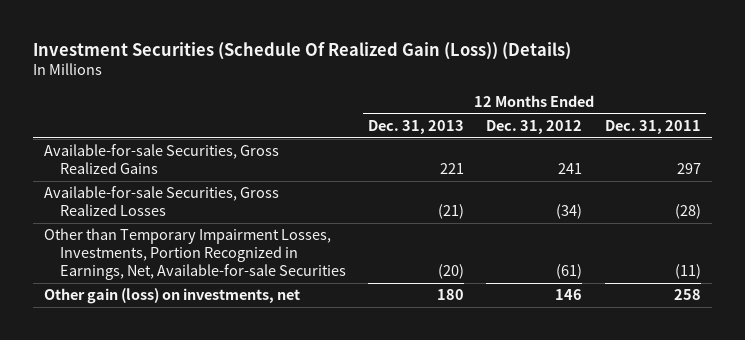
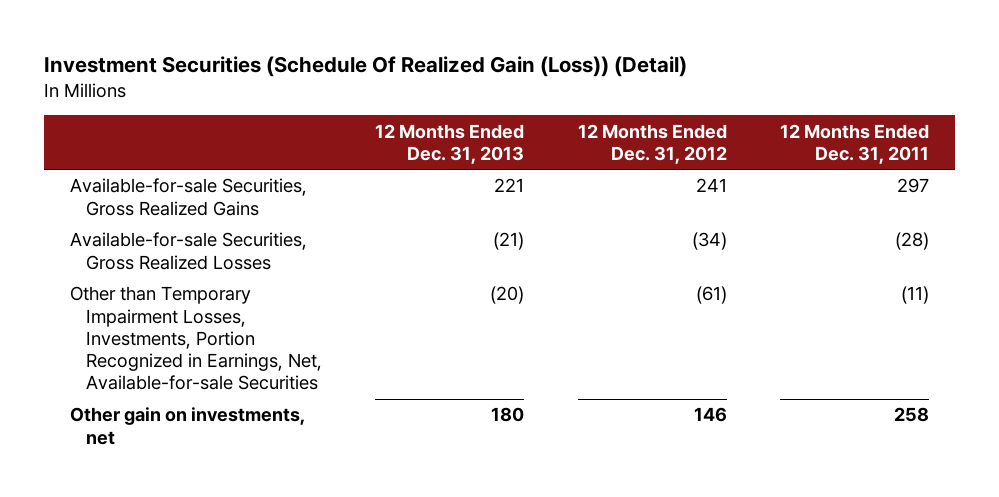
[33,41,572,60] Investment Securities (Schedule Of Realized Gain (Loss)) (Details) -> [43,56,687,78] Investment Securities (Schedule Of Realized Gain (Loss)) (Detail)
[44,288,301,305] Other gain (loss) on investments, net -> [70,407,306,445] Other gain on investments, net

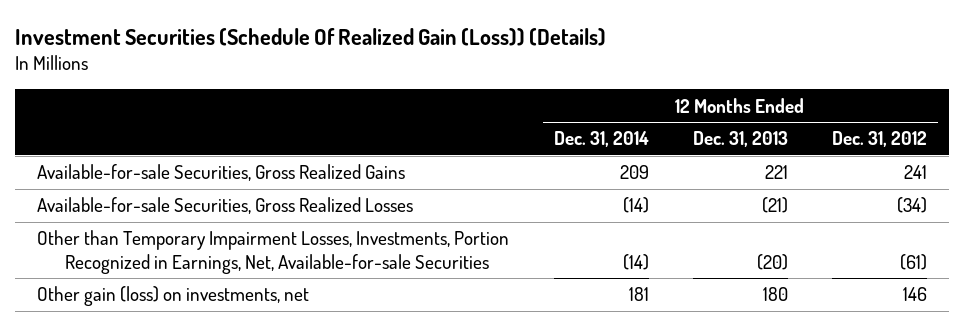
[43,56,687,78] Investment Securities (Schedule Of Realized Gain (Loss)) (Detail) -> [15,27,607,46] Investment Securities (Schedule Of Realized Gain (Loss)) (Details)
[779,123,929,164] 12 Months Ended Dec. 31, 2011 -> none
none -> [553,131,649,148] Dec. 31, 2014
[70,407,306,445] Other gain on investments, net -> [37,286,310,307] Other gain (loss) on investments, net

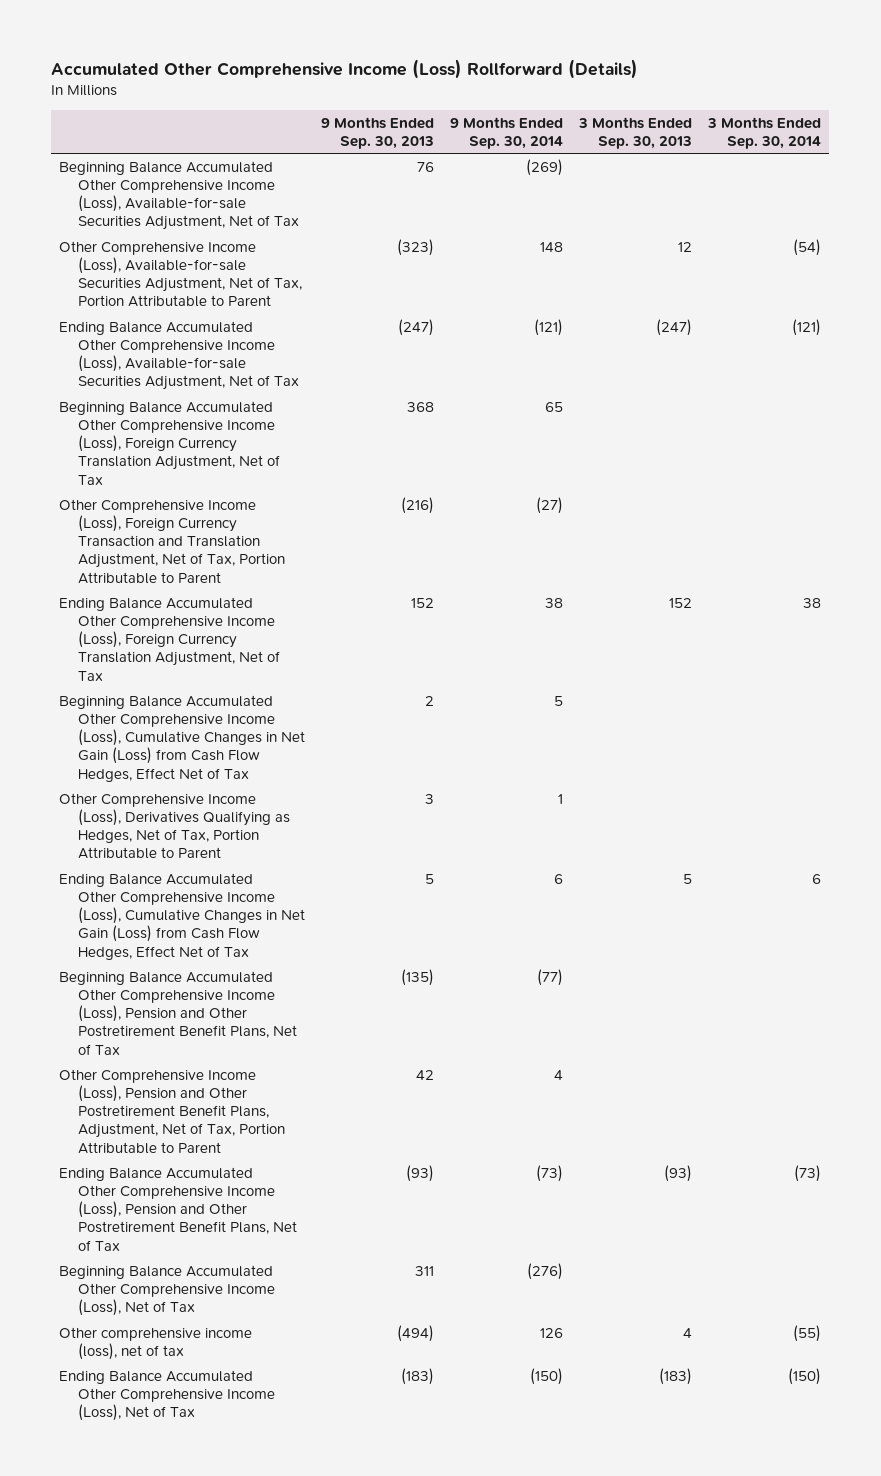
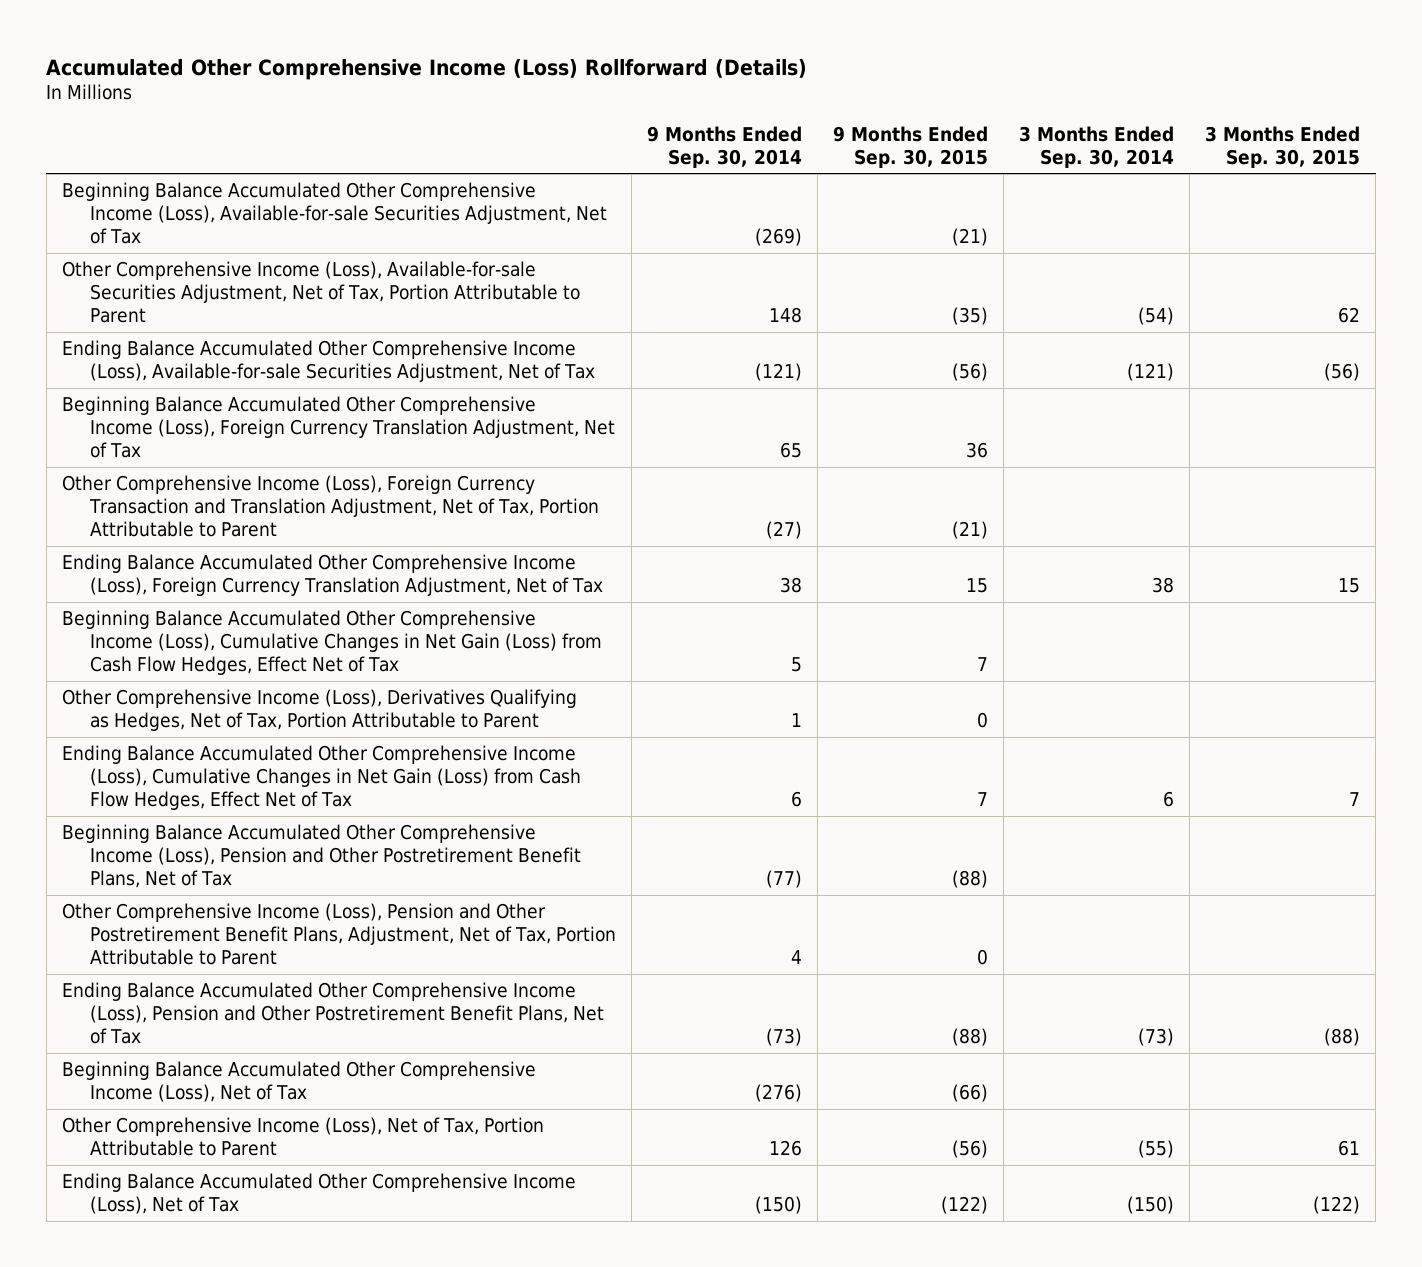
[321,116,435,150] 9 Months Ended Sep. 30, 2013 -> none
[578,116,693,150] 3 Months Ended Sep. 30, 2013 -> none
none -> [833,125,989,168] 9 Months Ended Sep. 30, 2015
none -> [1205,125,1361,168] 3 Months Ended Sep. 30, 2015
[59,1326,253,1360] Other comprehensive income (loss), net of tax -> [61,1116,544,1157] Other Comprehensive Income (Loss), Net of Tax, Portion Attributable to Parent

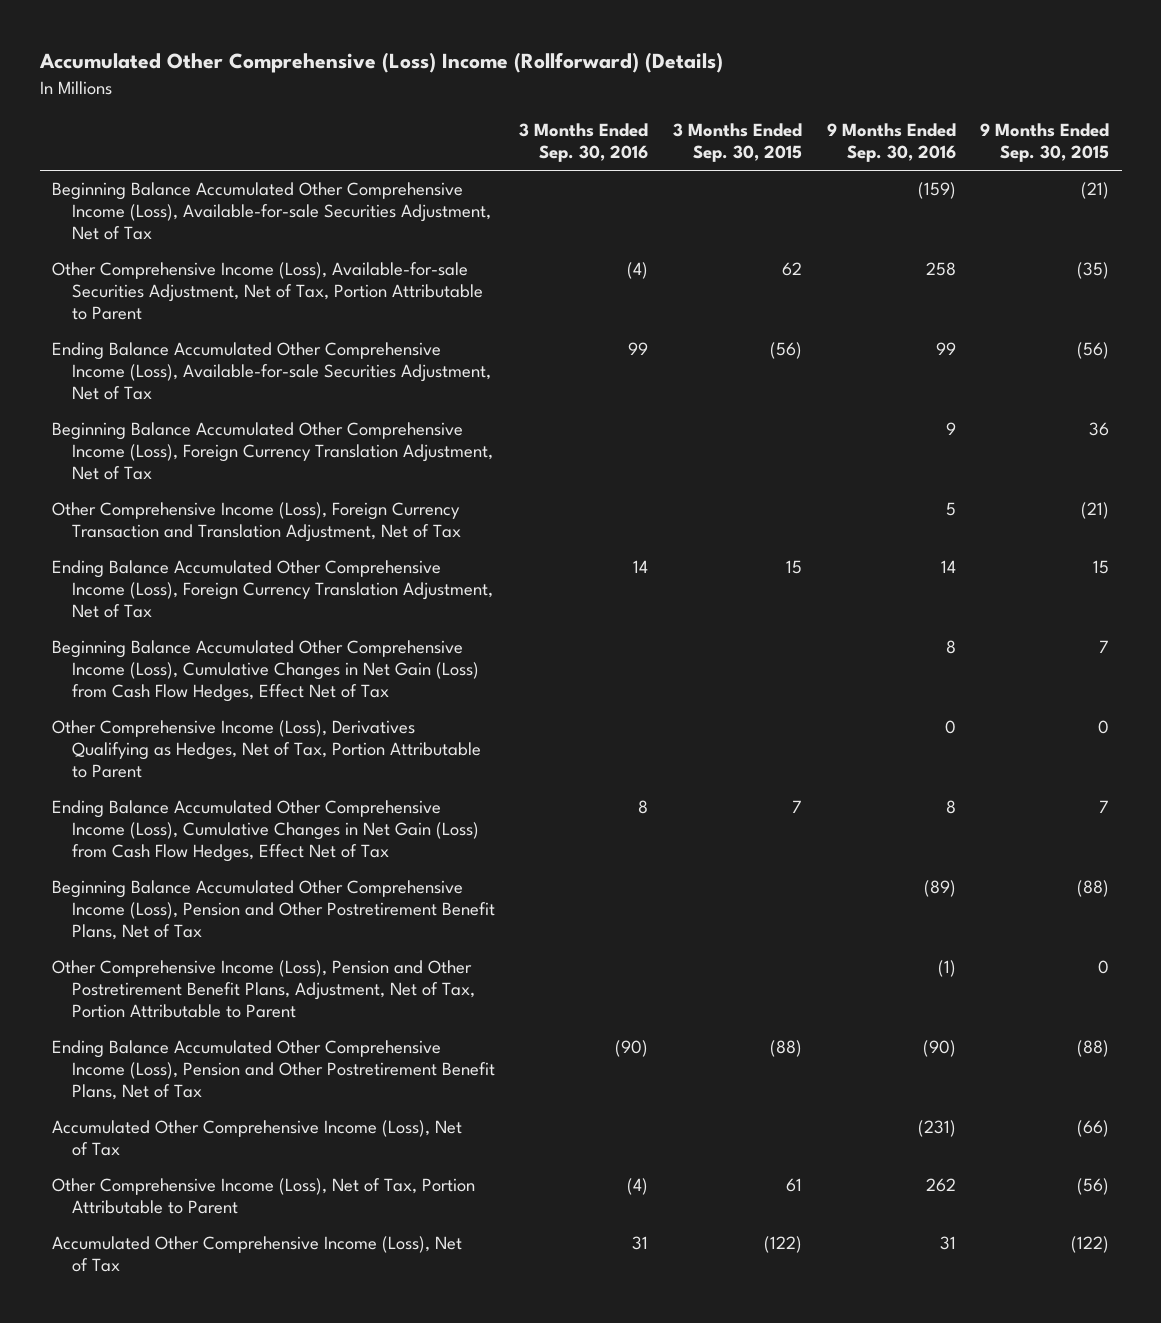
[46,58,808,80] Accumulated Other Comprehensive Income (Loss) Rollforward (Details) -> [38,52,723,74] Accumulated Other Comprehensive (Loss) Income (Rollforward) (Details)
[647,125,803,168] 9 Months Ended Sep. 30, 2014 -> none
[1019,125,1175,168] 3 Months Ended Sep. 30, 2014 -> none
none -> [519,123,649,163] 3 Months Ended Sep. 30, 2016
none -> [826,123,956,163] 9 Months Ended Sep. 30, 2016
[61,474,600,538] Other Comprehensive Income (Loss), Foreign Currency Transaction and Translation Adjustment, Net of Tax, Portion Attributable to Parent -> [51,502,461,542] Other Comprehensive Income (Loss), Foreign Currency Transaction and Translation Adjustment, Net of Tax
[61,1060,536,1103] Beginning Balance Accumulated Other Comprehensive Income (Loss), Net of Tax -> [51,1120,462,1156] Accumulated Other Comprehensive Income (Loss), Net of Tax
[61,1172,576,1215] Ending Balance Accumulated Other Comprehensive Income (Loss), Net of Tax -> [51,1236,462,1272] Accumulated Other Comprehensive Income (Loss), Net of Tax

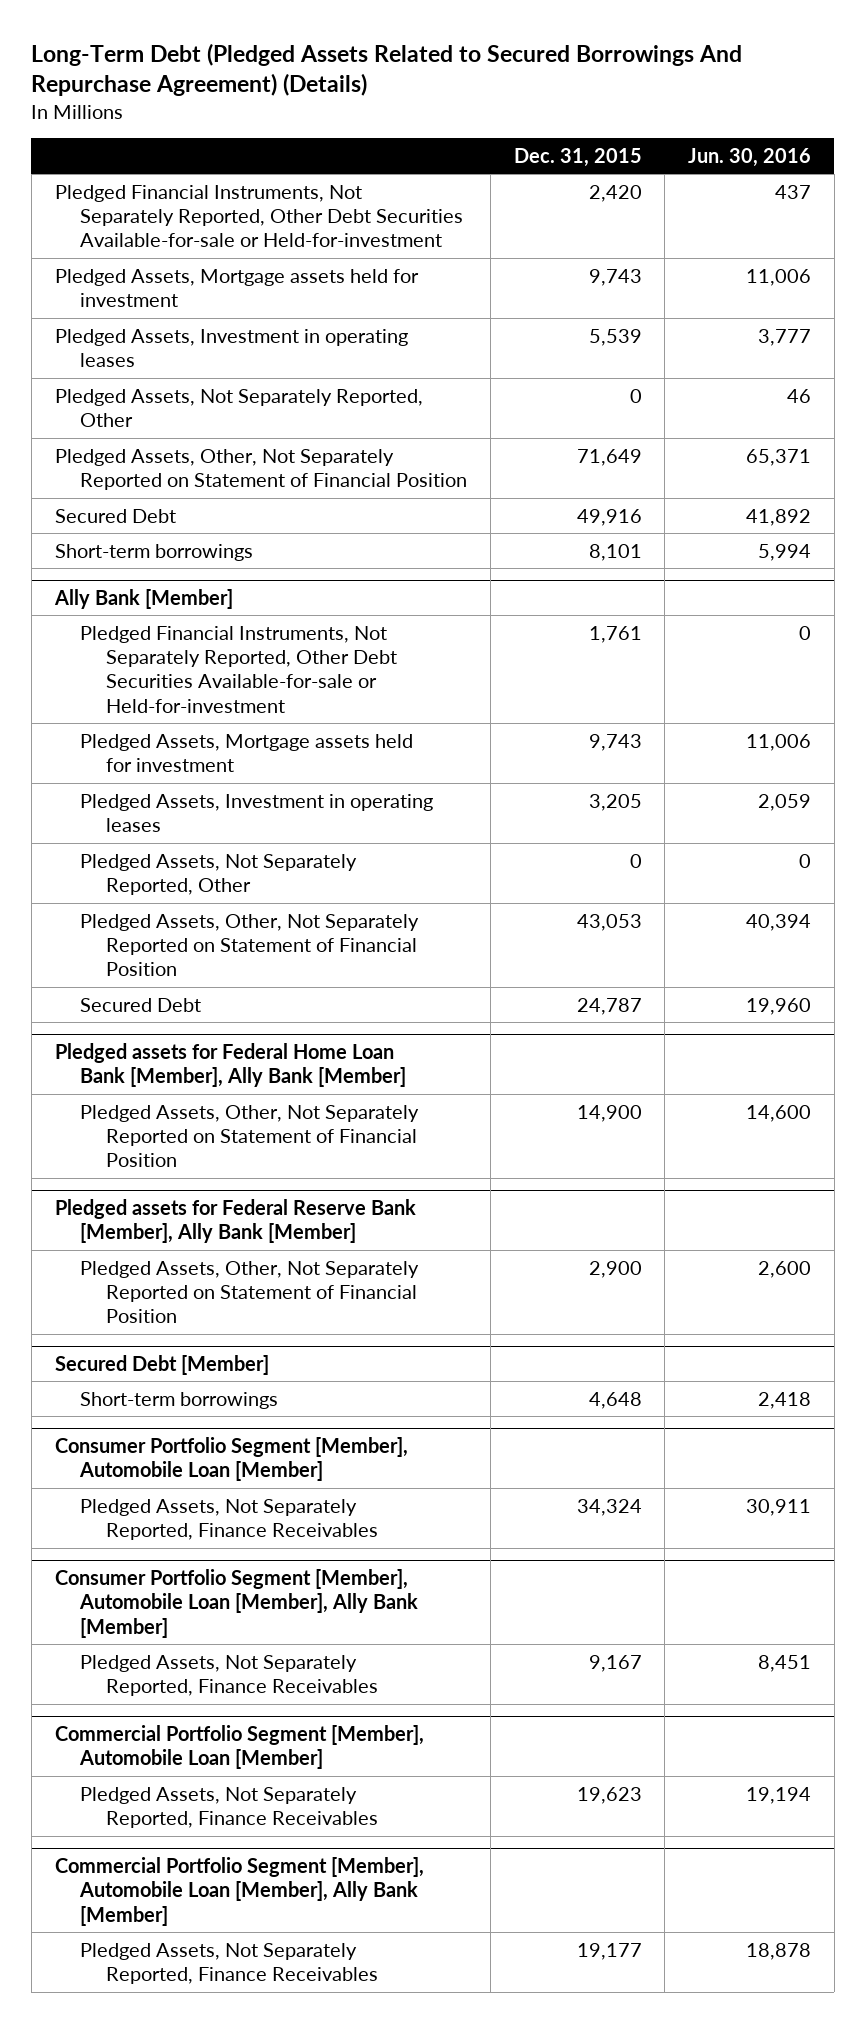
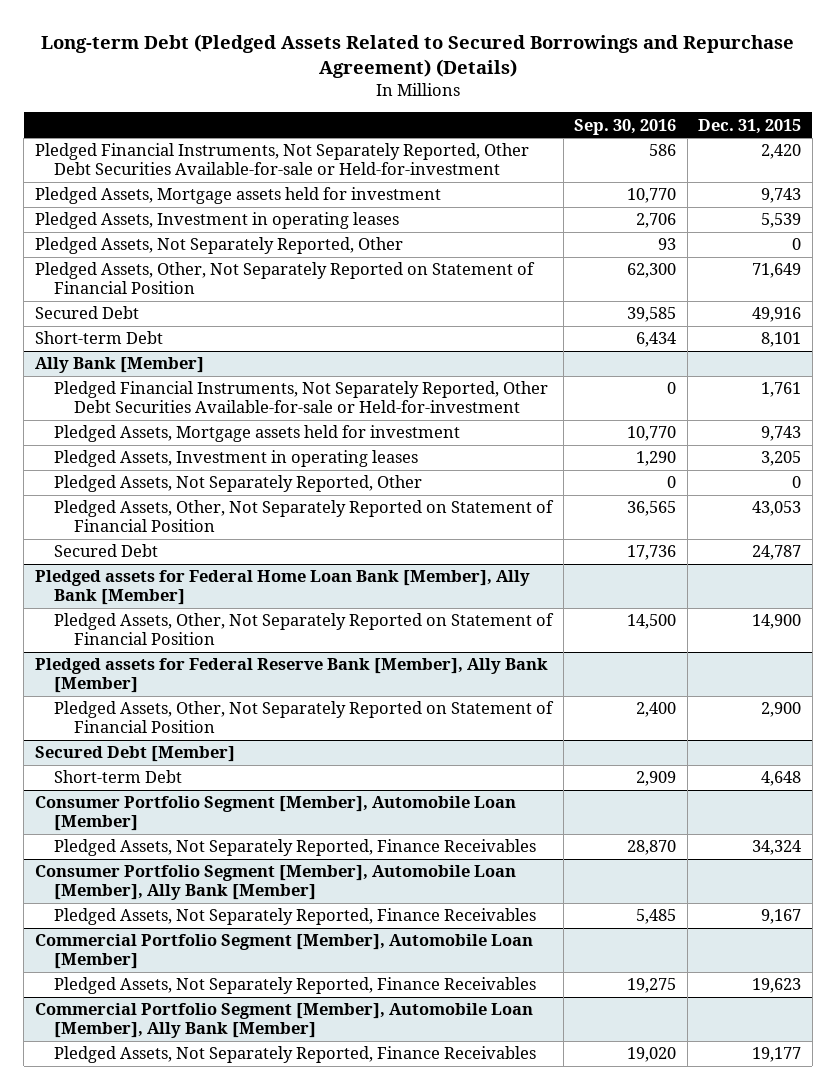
[31,42,743,97] Long-Term Debt (Pledged Assets Related to Secured Borrowings And Repurchase Agreement) (Details) -> [40,33,794,79] Long-term Debt (Pledged Assets Related to Secured Borrowings and Repurchase Agreement) (Details)
[687,147,811,167] Jun. 30, 2016 -> none
none -> [574,118,677,135] Sep. 30, 2016
[54,543,253,561] Short-term borrowings -> [34,331,163,345] Short-term Debt
[80,1391,279,1409] Short-term borrowings -> [54,770,183,784] Short-term Debt

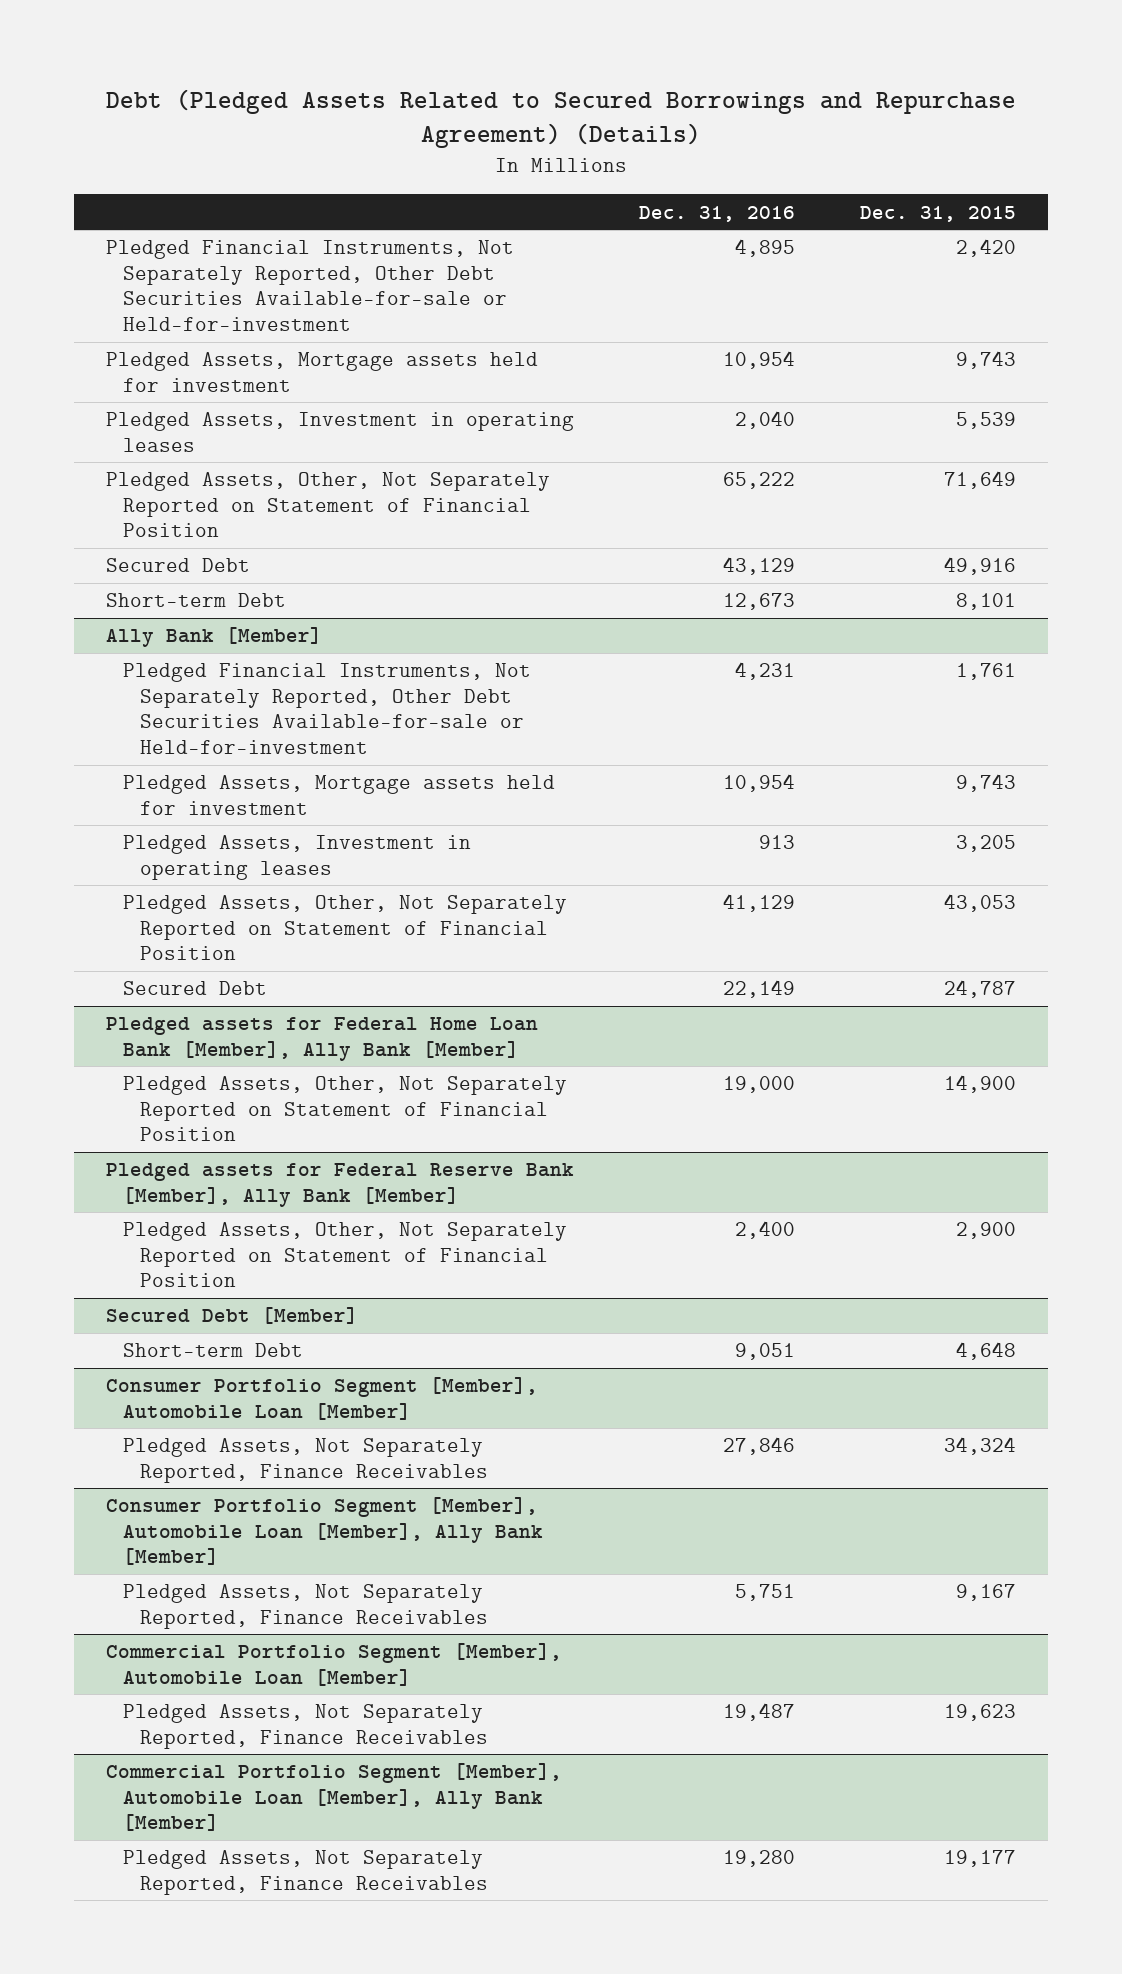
[40,33,794,79] Long-term Debt (Pledged Assets Related to Secured Borrowings and Repurchase Agreement) (Details) -> [105,89,1016,149] Debt (Pledged Assets Related to Secured Borrowings and Repurchase Agreement) (Details)
[574,118,677,135] Sep. 30, 2016 -> none
none -> [638,205,795,222] Dec. 31, 2016
[34,237,403,255] Pledged Assets, Not Separately Reported, Other -> none
[54,475,423,493] Pledged Assets, Not Separately Reported, Other -> none

